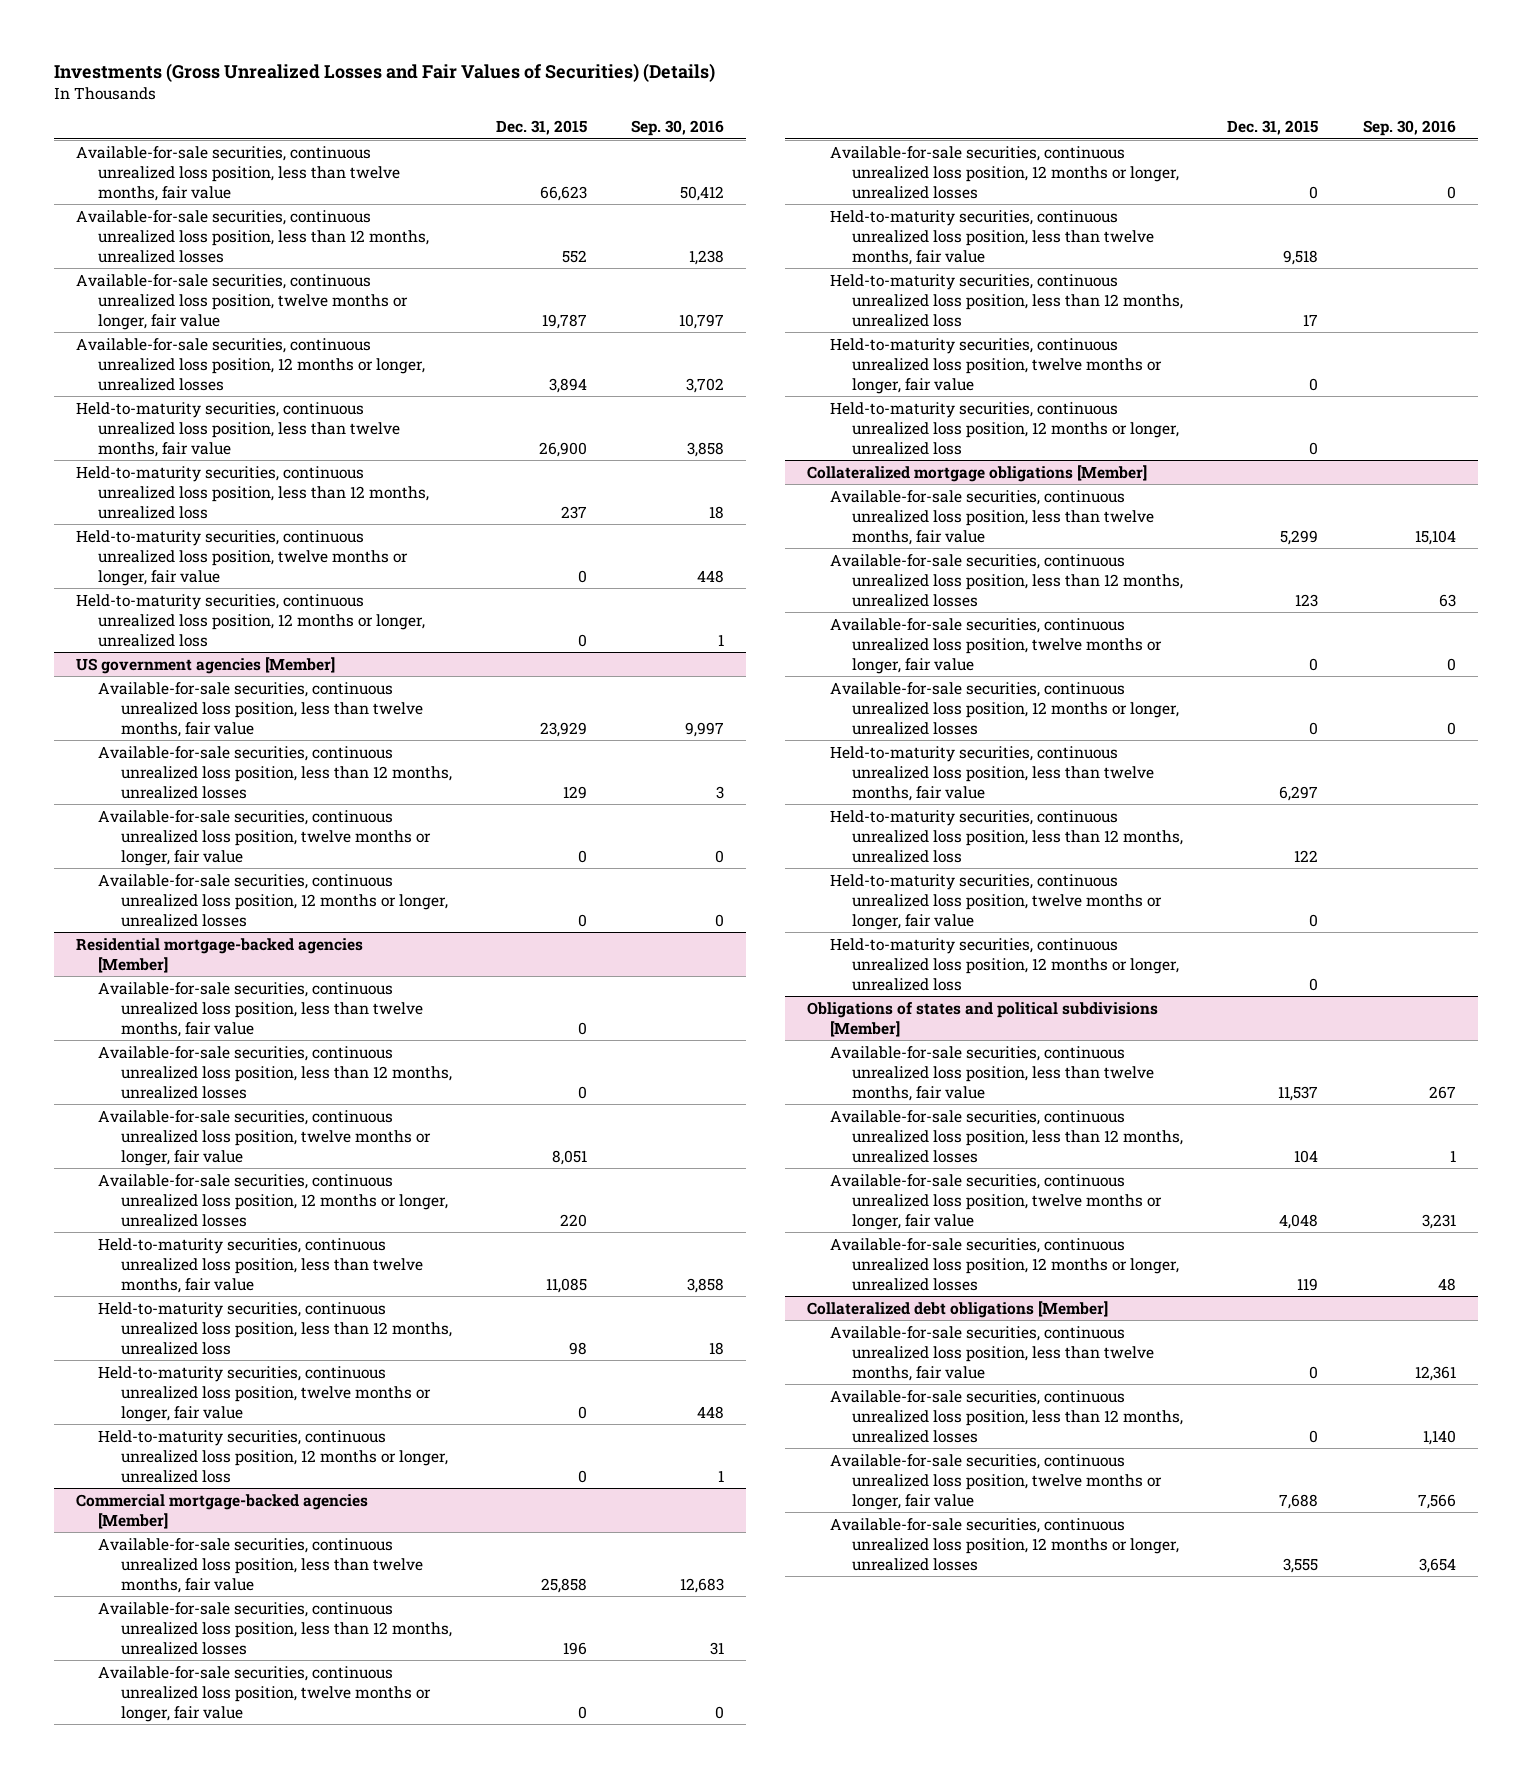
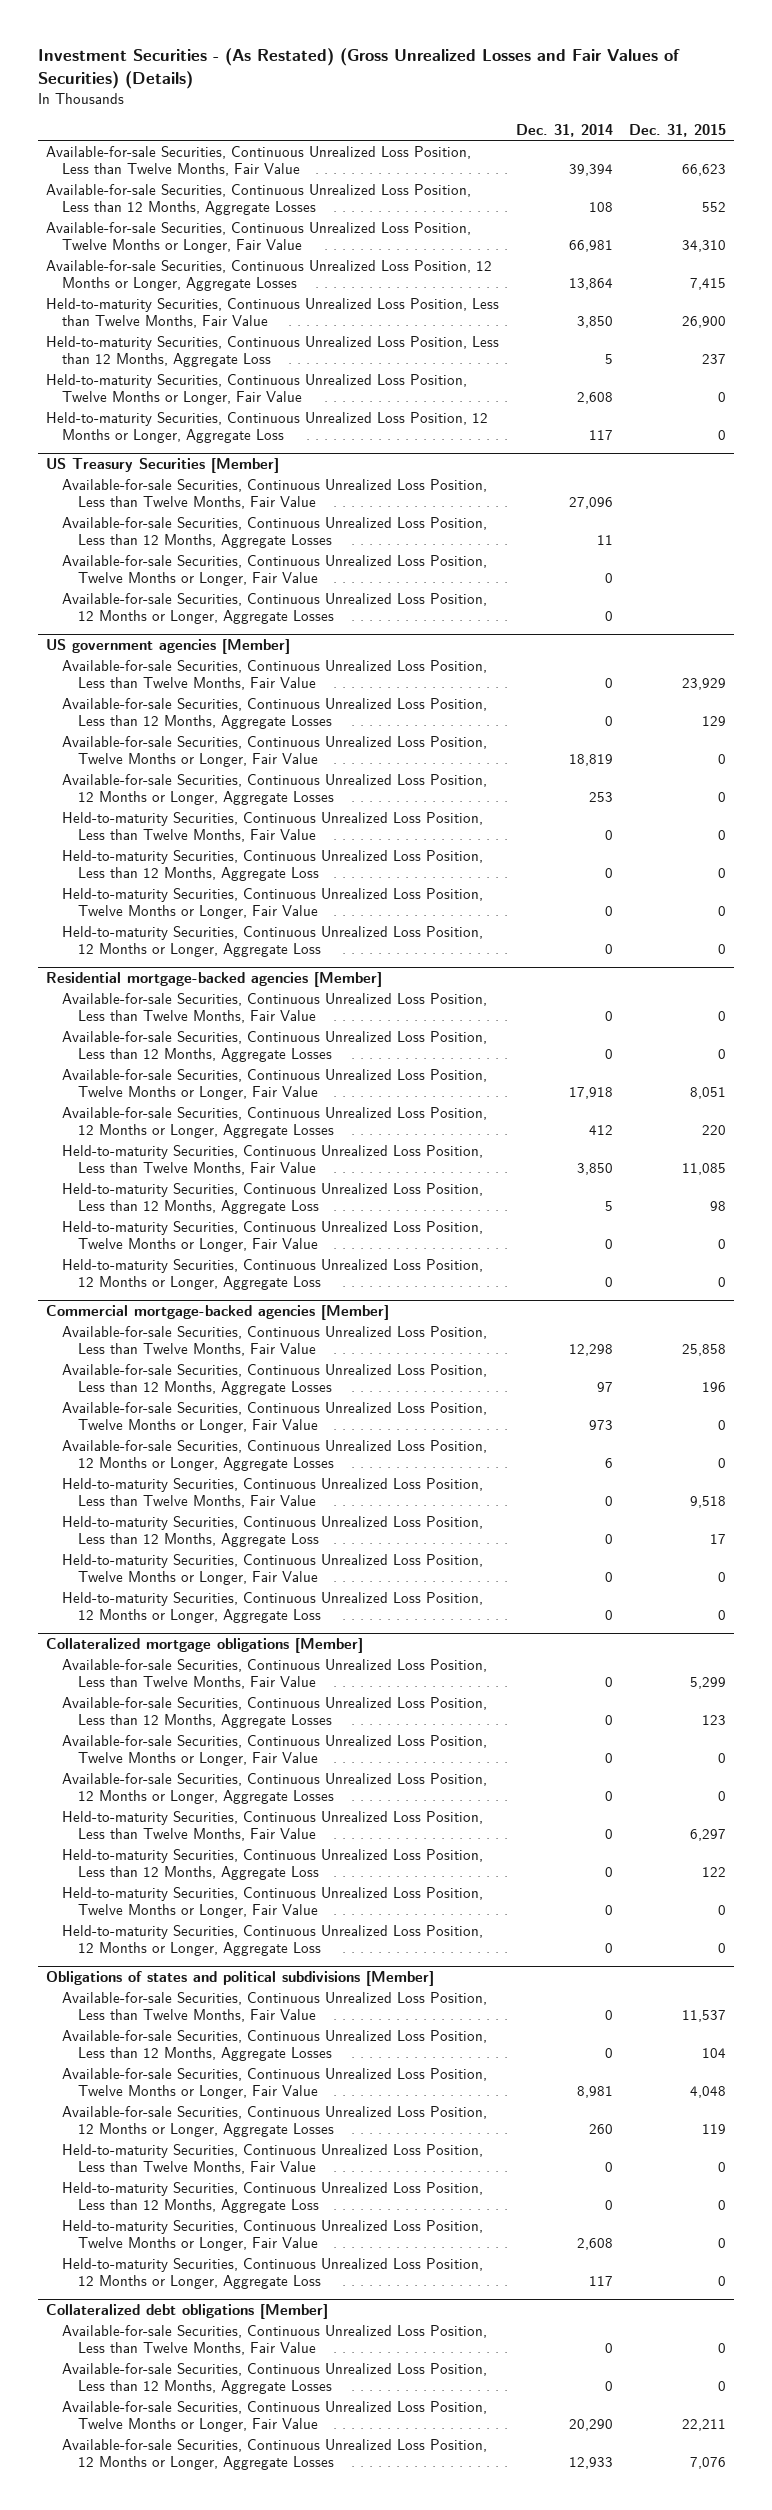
[53,63,715,83] Investments (Gross Unrealized Losses and Fair Values of Securities) (Details) -> [38,48,681,90] Investment Securities - (As Restated) (Gross Unrealized Losses and Fair Values of Securities) (Details)
[631,120,725,137] Sep. 30, 2016 -> none
none -> [515,123,613,137] Dec. 31, 2014
[76,145,401,202] Available-for-sale securities, continuous unrealized loss position, less than twelve months, fair value -> [46,145,472,176] Available-for-sale Securities, Continuous Unrealized Loss Position, Less than Twelve Months, Fair Value
[76,209,430,264] Available-for-sale securities, continuous unrealized loss position, less than 12 months, unrealized losses -> [46,183,472,215] Available-for-sale Securities, Continuous Unrealized Loss Position, Less than 12 Months, Aggregate Losses
[76,273,409,331] Available-for-sale securities, continuous unrealized loss position, twelve months or longer, fair value -> [46,221,472,253] Available-for-sale Securities, Continuous Unrealized Loss Position, Twelve Months or Longer, Fair Value
[542,314,588,330] 19,787 -> [682,239,727,252] 34,310
[76,337,426,392] Available-for-sale securities, continuous unrealized loss position, 12 months or longer, unrealized losses -> [46,259,493,291] Available-for-sale Securities, Continuous Unrealized Loss Position, 12 Months or Longer, Aggregate Losses
[549,378,588,394] 3,894 -> [690,277,727,290] 7,415
[76,401,401,458] Held-to-maturity securities, continuous unrealized loss position, less than twelve months, fair value -> [46,297,500,328] Held-to-maturity Securities, Continuous Unrealized Loss Position, Less than Twelve Months, Fair Value
[76,465,430,520] Held-to-maturity securities, continuous unrealized loss position, less than 12 months, unrealized loss -> [46,335,500,367] Held-to-maturity Securities, Continuous Unrealized Loss Position, Less than 12 Months, Aggregate Loss
[76,529,409,587] Held-to-maturity securities, continuous unrealized loss position, twelve months or longer, fair value -> [46,373,468,405] Held-to-maturity Securities, Continuous Unrealized Loss Position, Twelve Months or Longer, Fair Value
[76,593,426,648] Held-to-maturity securities, continuous unrealized loss position, 12 months or longer, unrealized loss -> [46,411,489,443] Held-to-maturity Securities, Continuous Unrealized Loss Position, 12 Months or Longer, Aggregate Loss
none -> [46,458,280,474] US Treasury Securities [Member]
none -> [62,478,488,509] Available-for-sale Securities, Continuous Unrealized Loss Position, Less than Twelve Months, Fair Value
none -> [62,516,488,548] Available-for-sale Securities, Continuous Unrealized Loss Position, Less than 12 Months, Aggregate Losses
none -> [62,554,488,586] Available-for-sale Securities, Continuous Unrealized Loss Position, Twelve Months or Longer, Fair Value
none -> [62,592,488,624] Available-for-sale Securities, Continuous Unrealized Loss Position, 12 Months or Longer, Aggregate Losses
[98,681,423,738] Available-for-sale securities, continuous unrealized loss position, less than twelve months, fair value -> [62,659,488,690] Available-for-sale Securities, Continuous Unrealized Loss Position, Less than Twelve Months, Fair Value
[98,745,452,800] Available-for-sale securities, continuous unrealized loss position, less than 12 months, unrealized losses -> [62,697,488,729] Available-for-sale Securities, Continuous Unrealized Loss Position, Less than 12 Months, Aggregate Losses
[98,809,431,867] Available-for-sale securities, continuous unrealized loss position, twelve months or longer, fair value -> [62,735,488,767] Available-for-sale Securities, Continuous Unrealized Loss Position, Twelve Months or Longer, Fair Value
[98,873,448,928] Available-for-sale securities, continuous unrealized loss position, 12 months or longer, unrealized losses -> [62,773,488,805] Available-for-sale Securities, Continuous Unrealized Loss Position, 12 Months or Longer, Aggregate Losses
none -> [62,811,484,842] Held-to-maturity Securities, Continuous Unrealized Loss Position, Less than Twelve Months, Fair Value
none -> [62,849,484,881] Held-to-maturity Securities, Continuous Unrealized Loss Position, Less than 12 Months, Aggregate Loss
none -> [62,887,484,919] Held-to-maturity Securities, Continuous Unrealized Loss Position, Twelve Months or Longer, Fair Value
none -> [62,925,484,957] Held-to-maturity Securities, Continuous Unrealized Loss Position, 12 Months or Longer, Aggregate Loss
[98,981,423,1038] Available-for-sale securities, continuous unrealized loss position, less than twelve months, fair value -> [62,992,488,1023] Available-for-sale Securities, Continuous Unrealized Loss Position, Less than Twelve Months, Fair Value
[98,1045,452,1100] Available-for-sale securities, continuous unrealized loss position, less than 12 months, unrealized losses -> [62,1030,488,1062] Available-for-sale Securities, Continuous Unrealized Loss Position, Less than 12 Months, Aggregate Losses
[98,1109,431,1167] Available-for-sale securities, continuous unrealized loss position, twelve months or longer, fair value -> [62,1068,488,1100] Available-for-sale Securities, Continuous Unrealized Loss Position, Twelve Months or Longer, Fair Value
[98,1173,448,1228] Available-for-sale securities, continuous unrealized loss position, 12 months or longer, unrealized losses -> [62,1106,488,1138] Available-for-sale Securities, Continuous Unrealized Loss Position, 12 Months or Longer, Aggregate Losses
[98,1237,423,1294] Held-to-maturity securities, continuous unrealized loss position, less than twelve months, fair value -> [62,1144,484,1175] Held-to-maturity Securities, Continuous Unrealized Loss Position, Less than Twelve Months, Fair Value
[98,1301,452,1356] Held-to-maturity securities, continuous unrealized loss position, less than 12 months, unrealized loss -> [62,1182,484,1214] Held-to-maturity Securities, Continuous Unrealized Loss Position, Less than 12 Months, Aggregate Loss
[98,1365,431,1423] Held-to-maturity securities, continuous unrealized loss position, twelve months or longer, fair value -> [62,1220,484,1252] Held-to-maturity Securities, Continuous Unrealized Loss Position, Twelve Months or Longer, Fair Value
[98,1429,448,1484] Held-to-maturity securities, continuous unrealized loss position, 12 months or longer, unrealized loss -> [62,1258,484,1290] Held-to-maturity Securities, Continuous Unrealized Loss Position, 12 Months or Longer, Aggregate Loss
[98,1537,423,1594] Available-for-sale securities, continuous unrealized loss position, less than twelve months, fair value -> [62,1325,488,1356] Available-for-sale Securities, Continuous Unrealized Loss Position, Less than Twelve Months, Fair Value
[98,1601,452,1656] Available-for-sale securities, continuous unrealized loss position, less than 12 months, unrealized losses -> [62,1363,488,1395] Available-for-sale Securities, Continuous Unrealized Loss Position, Less than 12 Months, Aggregate Losses
[98,1665,431,1723] Available-for-sale securities, continuous unrealized loss position, twelve months or longer, fair value -> [62,1401,488,1433] Available-for-sale Securities, Continuous Unrealized Loss Position, Twelve Months or Longer, Fair Value
[829,145,1180,200] Available-for-sale securities, continuous unrealized loss position, 12 months or longer, unrealized losses -> [62,1439,488,1471] Available-for-sale Securities, Continuous Unrealized Loss Position, 12 Months or Longer, Aggregate Losses
[829,209,1155,266] Held-to-maturity securities, continuous unrealized loss position, less than twelve months, fair value -> [62,1477,484,1508] Held-to-maturity Securities, Continuous Unrealized Loss Position, Less than Twelve Months, Fair Value
[829,273,1184,328] Held-to-maturity securities, continuous unrealized loss position, less than 12 months, unrealized loss -> [62,1515,484,1547] Held-to-maturity Securities, Continuous Unrealized Loss Position, Less than 12 Months, Aggregate Loss
[829,337,1163,395] Held-to-maturity securities, continuous unrealized loss position, twelve months or longer, fair value -> [62,1553,484,1585] Held-to-maturity Securities, Continuous Unrealized Loss Position, Twelve Months or Longer, Fair Value
[829,401,1180,456] Held-to-maturity securities, continuous unrealized loss position, 12 months or longer, unrealized loss -> [62,1591,484,1623] Held-to-maturity Securities, Continuous Unrealized Loss Position, 12 Months or Longer, Aggregate Loss
[829,489,1155,546] Available-for-sale securities, continuous unrealized loss position, less than twelve months, fair value -> [62,1658,488,1689] Available-for-sale Securities, Continuous Unrealized Loss Position, Less than Twelve Months, Fair Value
[829,553,1184,608] Available-for-sale securities, continuous unrealized loss position, less than 12 months, unrealized losses -> [62,1696,488,1728] Available-for-sale Securities, Continuous Unrealized Loss Position, Less than 12 Months, Aggregate Losses
[829,617,1163,675] Available-for-sale securities, continuous unrealized loss position, twelve months or longer, fair value -> [62,1734,488,1766] Available-for-sale Securities, Continuous Unrealized Loss Position, Twelve Months or Longer, Fair Value
[829,681,1180,736] Available-for-sale securities, continuous unrealized loss position, 12 months or longer, unrealized losses -> [62,1772,488,1804] Available-for-sale Securities, Continuous Unrealized Loss Position, 12 Months or Longer, Aggregate Losses
[829,745,1155,802] Held-to-maturity securities, continuous unrealized loss position, less than twelve months, fair value -> [62,1810,484,1841] Held-to-maturity Securities, Continuous Unrealized Loss Position, Less than Twelve Months, Fair Value
[829,809,1184,864] Held-to-maturity securities, continuous unrealized loss position, less than 12 months, unrealized loss -> [62,1848,484,1880] Held-to-maturity Securities, Continuous Unrealized Loss Position, Less than 12 Months, Aggregate Loss
[829,873,1163,931] Held-to-maturity securities, continuous unrealized loss position, twelve months or longer, fair value -> [62,1886,484,1918] Held-to-maturity Securities, Continuous Unrealized Loss Position, Twelve Months or Longer, Fair Value
[829,937,1180,992] Held-to-maturity securities, continuous unrealized loss position, 12 months or longer, unrealized loss -> [62,1924,484,1956] Held-to-maturity Securities, Continuous Unrealized Loss Position, 12 Months or Longer, Aggregate Loss
[829,1045,1155,1102] Available-for-sale securities, continuous unrealized loss position, less than twelve months, fair value -> [62,1991,488,2022] Available-for-sale Securities, Continuous Unrealized Loss Position, Less than Twelve Months, Fair Value
[829,1109,1184,1164] Available-for-sale securities, continuous unrealized loss position, less than 12 months, unrealized losses -> [62,2029,488,2061] Available-for-sale Securities, Continuous Unrealized Loss Position, Less than 12 Months, Aggregate Losses
[829,1173,1163,1231] Available-for-sale securities, continuous unrealized loss position, twelve months or longer, fair value -> [62,2067,488,2099] Available-for-sale Securities, Continuous Unrealized Loss Position, Twelve Months or Longer, Fair Value
[829,1237,1180,1292] Available-for-sale securities, continuous unrealized loss position, 12 months or longer, unrealized losses -> [62,2105,488,2137] Available-for-sale Securities, Continuous Unrealized Loss Position, 12 Months or Longer, Aggregate Losses
none -> [62,2143,484,2174] Held-to-maturity Securities, Continuous Unrealized Loss Position, Less than Twelve Months, Fair Value
none -> [62,2181,484,2213] Held-to-maturity Securities, Continuous Unrealized Loss Position, Less than 12 Months, Aggregate Loss
none -> [62,2219,484,2251] Held-to-maturity Securities, Continuous Unrealized Loss Position, Twelve Months or Longer, Fair Value
none -> [62,2257,484,2289] Held-to-maturity Securities, Continuous Unrealized Loss Position, 12 Months or Longer, Aggregate Loss
[829,1325,1155,1382] Available-for-sale securities, continuous unrealized loss position, less than twelve months, fair value -> [62,2324,488,2355] Available-for-sale Securities, Continuous Unrealized Loss Position, Less than Twelve Months, Fair Value
[829,1389,1184,1444] Available-for-sale securities, continuous unrealized loss position, less than 12 months, unrealized losses -> [62,2362,488,2394] Available-for-sale Securities, Continuous Unrealized Loss Position, Less than 12 Months, Aggregate Losses
[829,1453,1163,1511] Available-for-sale securities, continuous unrealized loss position, twelve months or longer, fair value -> [62,2400,488,2432] Available-for-sale Securities, Continuous Unrealized Loss Position, Twelve Months or Longer, Fair Value
[1279,1494,1319,1510] 7,688 -> [682,2418,727,2431] 22,211
[829,1517,1180,1572] Available-for-sale securities, continuous unrealized loss position, 12 months or longer, unrealized losses -> [62,2438,488,2470] Available-for-sale Securities, Continuous Unrealized Loss Position, 12 Months or Longer, Aggregate Losses
[1283,1558,1319,1574] 3,555 -> [690,2456,727,2469] 7,076

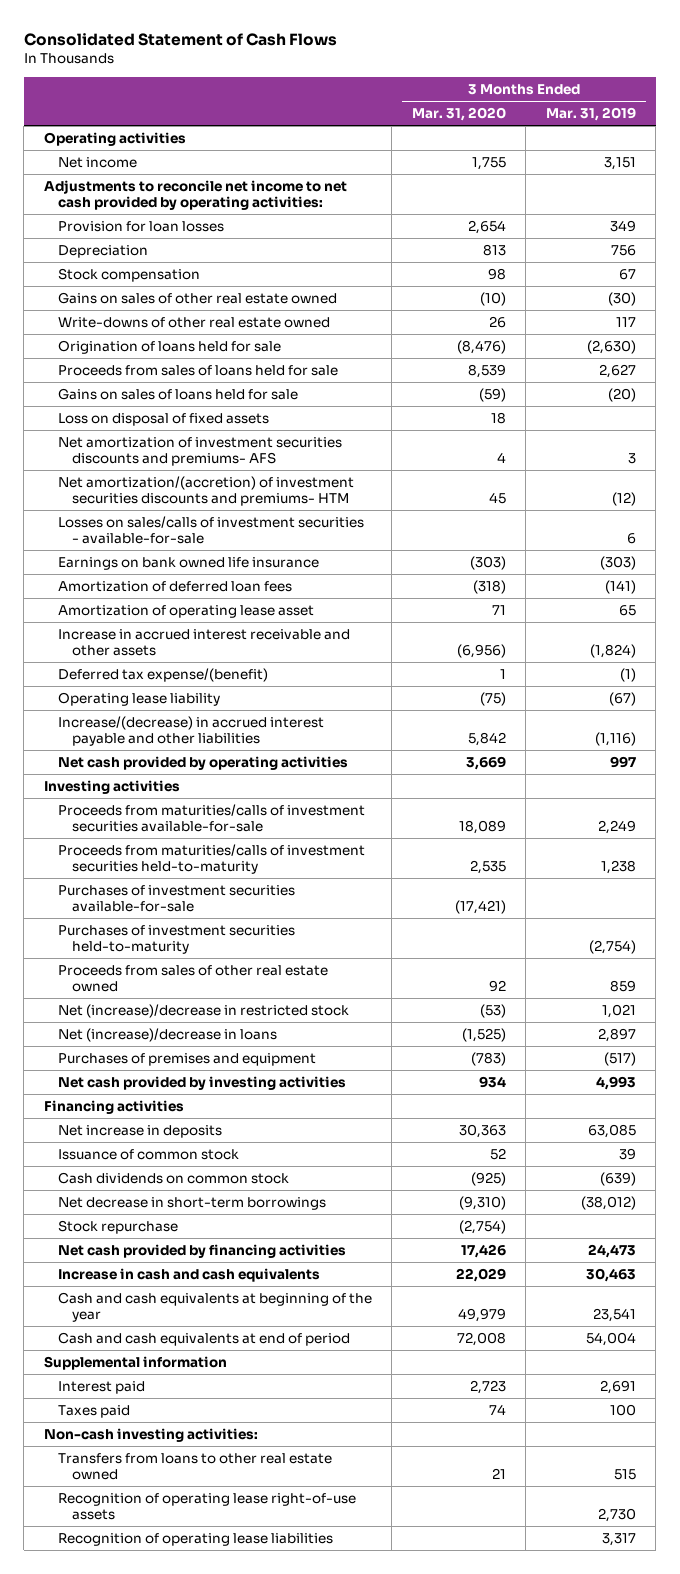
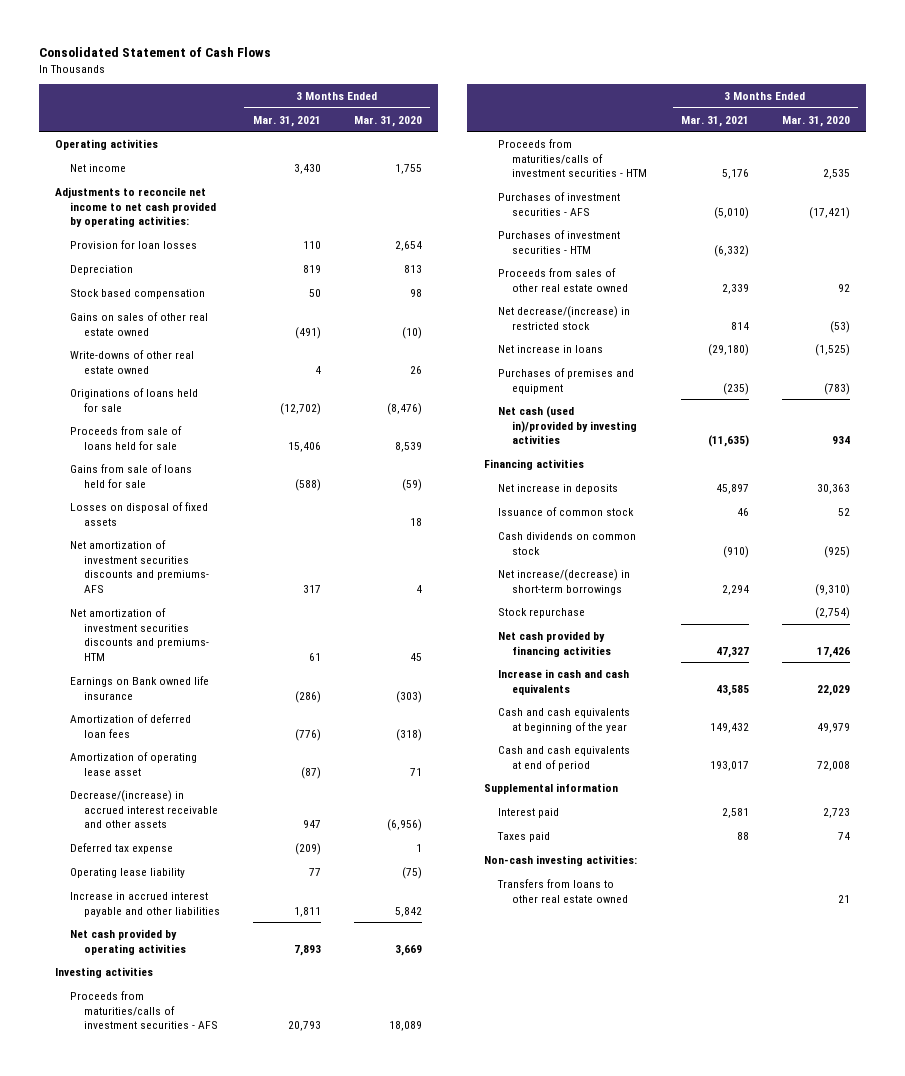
[545,107,636,122] Mar. 31, 2019 -> none
none -> [252,115,321,127] Mar. 31, 2021
[58,268,201,283] Stock compensation -> [69,288,205,299] Stock based compensation
[58,340,282,355] Origination of loans held for sale -> [69,387,198,412] Originations of loans held for sale
[58,365,339,377] Proceeds from sales of loans held for sale -> [69,425,182,450] Proceeds from sale of loans held for sale
[58,388,299,401] Gains on sales of loans held for sale -> [69,463,192,488] Gains from sale of loans held for sale
[58,413,270,427] Loss on disposal of fixed assets -> [69,501,208,526] Losses on disposal of fixed assets
[58,516,365,545] Losses on sales/calls of investment securities - available-for-sale -> none
[58,476,355,507] Net amortization/(accretion) of investment securities discounts and premiums- HTM -> [69,607,209,661] Net amortization of investment securities discounts and premiums- HTM
[58,557,320,571] Earnings on bank owned life insurance -> [69,675,209,700] Earnings on Bank owned life insurance
[58,629,351,657] Increase in accrued interest receivable and other assets -> [69,789,218,829] Decrease/(increase) in accrued interest receivable and other assets
[58,668,269,683] Deferred tax expense/(benefit) -> [69,842,173,854] Deferred tax expense
[58,716,325,747] Increase/(decrease) in accrued interest payable and other liabilities -> [69,891,220,917] Increase in accrued interest payable and other liabilities
[58,804,366,833] Proceeds from maturities/calls of investment securities available-for-sale -> [69,990,218,1030] Proceeds from maturities/calls of investment securities - AFS
[58,844,366,875] Proceeds from maturities/calls of investment securities held-to-maturity -> [497,138,648,178] Proceeds from maturities/calls of investment securities - HTM
[58,885,296,913] Purchases of investment securities available-for-sale -> [497,191,620,216] Purchases of investment securities - AFS
[58,925,296,955] Purchases of investment securities held-to-maturity -> [497,229,620,254] Purchases of investment securities - HTM
[58,1004,350,1019] Net (increase)/decrease in restricted stock -> [497,305,630,330] Net decrease/(increase) in restricted stock
[58,1028,278,1043] Net (increase)/decrease in loans -> [497,344,603,353] Net increase in loans
[58,1076,347,1091] Net cash provided by investing activities -> [497,405,638,445] Net cash (used in)/provided by investing activities
[58,1197,327,1211] Net decrease in short-term borrowings -> [497,568,630,595] Net increase/(decrease) in short-term borrowings
[58,1493,357,1521] Recognition of operating lease right-of-use assets -> none
[58,1533,334,1547] Recognition of operating lease liabilities -> none

